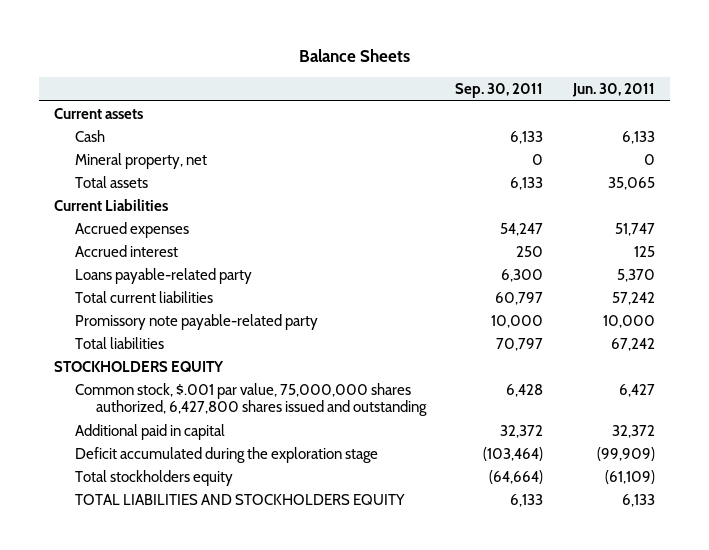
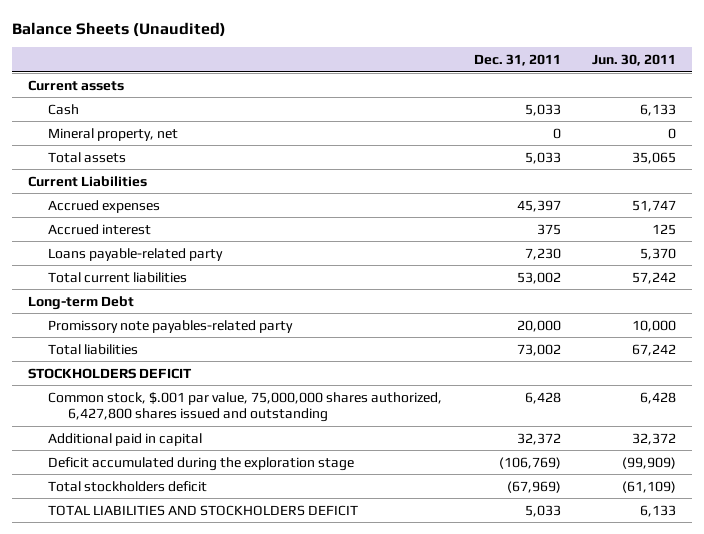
[298,49,410,63] Balance Sheets -> [11,21,226,37] Balance Sheets (Unaudited)
[455,83,544,99] Sep. 30, 2011 -> none
none -> [473,54,561,67] Dec. 31, 2011
none -> [27,295,134,310] Long-term Debt
[74,313,318,330] Promissory note payable-related party -> [48,319,294,333] Promissory note payables-related party
[54,360,225,372] STOCKHOLDERS EQUITY -> [27,367,192,379] STOCKHOLDERS DEFICIT
[619,383,656,397] 6,427 -> [640,391,677,404] 6,428
[74,469,233,486] Total stockholders equity -> [48,480,208,492] Total stockholders deficit
[74,493,405,505] TOTAL LIABILITIES AND STOCKHOLDERS EQUITY -> [48,504,359,516] TOTAL LIABILITIES AND STOCKHOLDERS DEFICIT

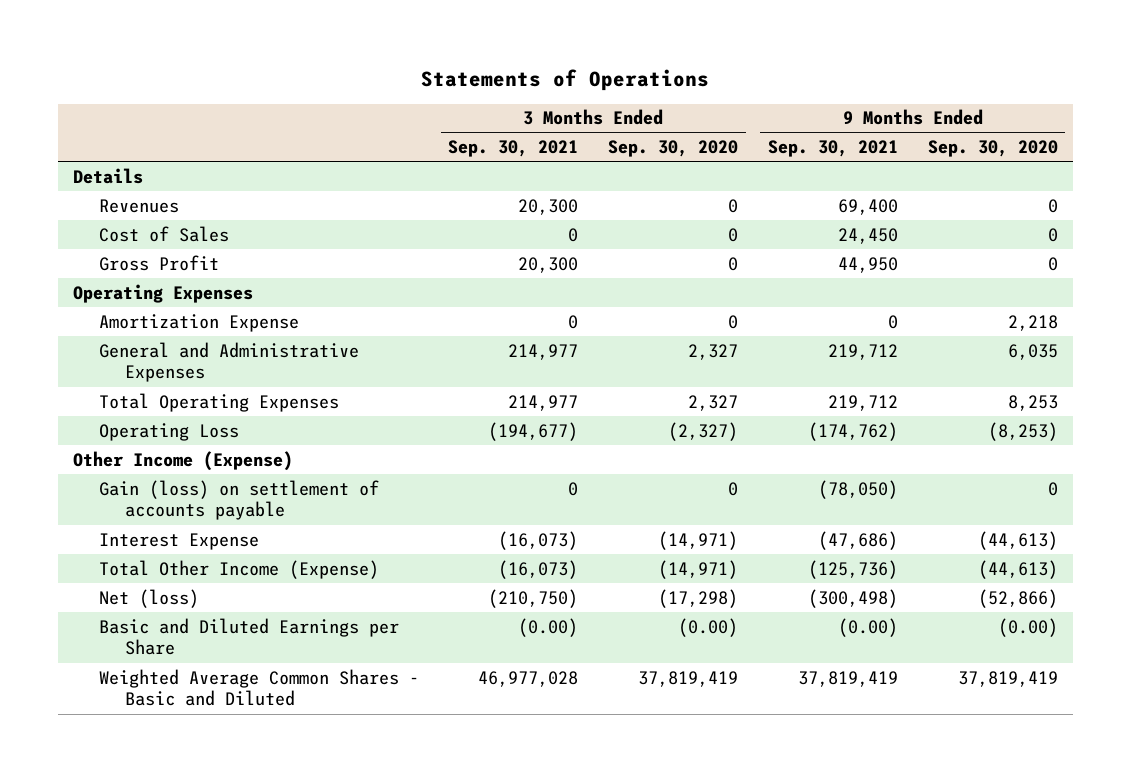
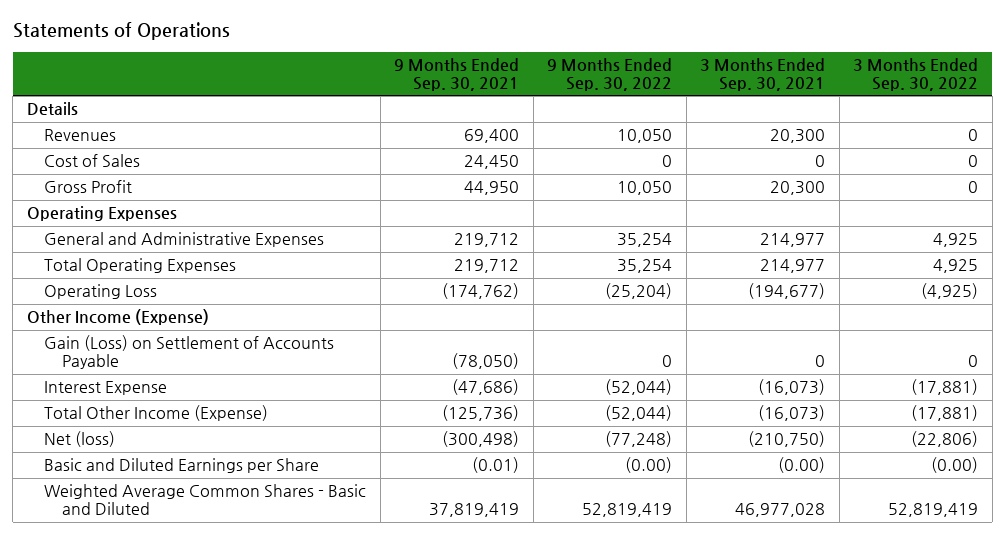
[608,140,739,158] Sep. 30, 2020 -> none
[927,140,1058,158] Sep. 30, 2020 -> none
none -> [547,57,673,91] 9 Months Ended Sep. 30, 2022
none -> [853,57,979,91] 3 Months Ended Sep. 30, 2022
[98,313,299,332] Amortization Expense -> none
[98,479,379,521] Gain (loss) on settlement of accounts payable -> [44,335,335,370] Gain (Loss) on Settlement of Accounts Payable
[837,617,898,637] (0.00) -> [472,457,520,474] (0.01)

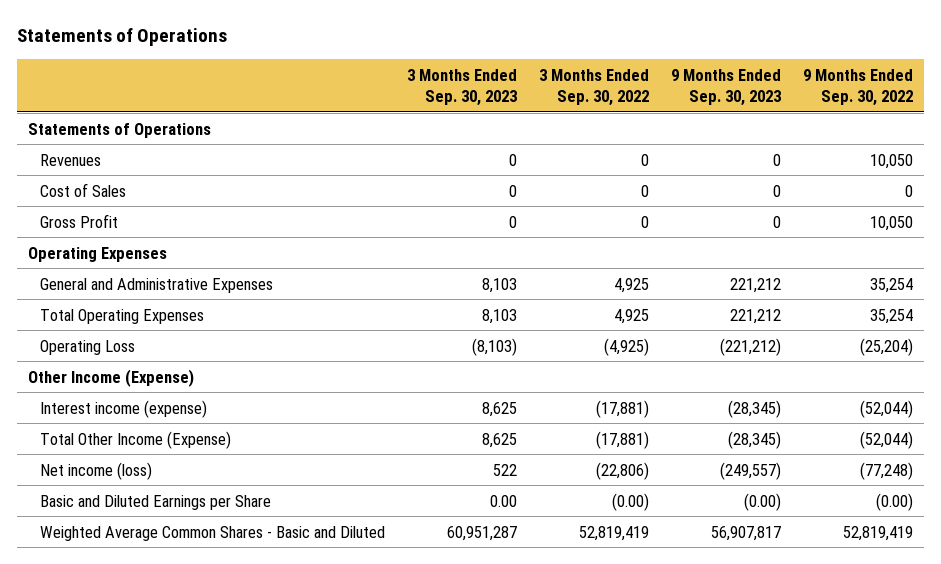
[394,57,520,91] 9 Months Ended Sep. 30, 2021 -> none
[700,57,826,91] 3 Months Ended Sep. 30, 2021 -> none
none -> [406,68,517,107] 3 Months Ended Sep. 30, 2023
none -> [671,68,782,107] 9 Months Ended Sep. 30, 2023
[26,102,78,116] Details -> none
none -> [27,122,211,138] Statements of Operations
[44,335,335,370] Gain (Loss) on Settlement of Accounts Payable -> none
[44,381,168,396] Interest Expense -> [39,399,207,418] Interest income (expense)
[44,431,116,448] Net (loss) -> [39,461,152,480] Net income (loss)

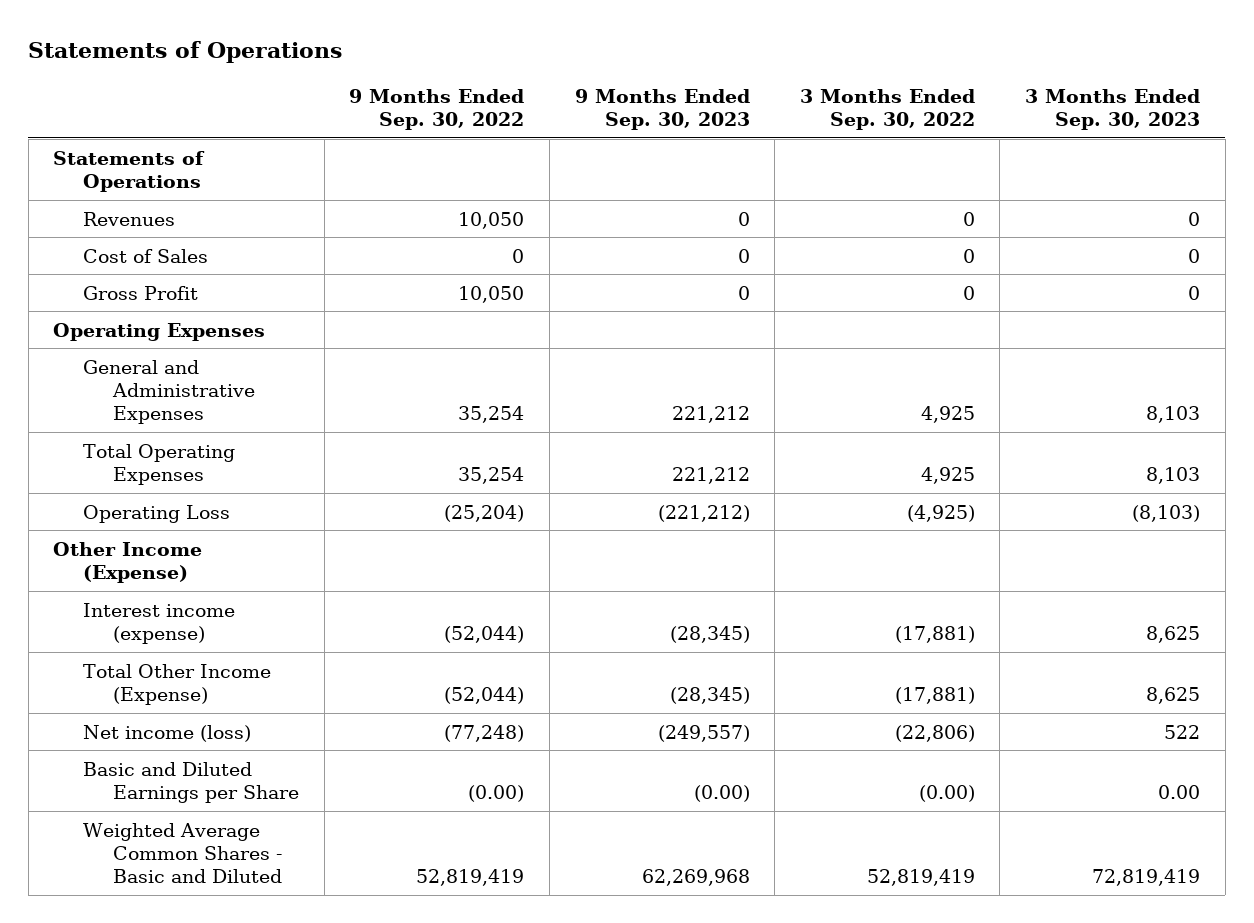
[446,525,517,541] 60,951,287 -> [1092,869,1201,887] 72,819,419
[711,525,782,541] 56,907,817 -> [641,869,750,887] 62,269,968

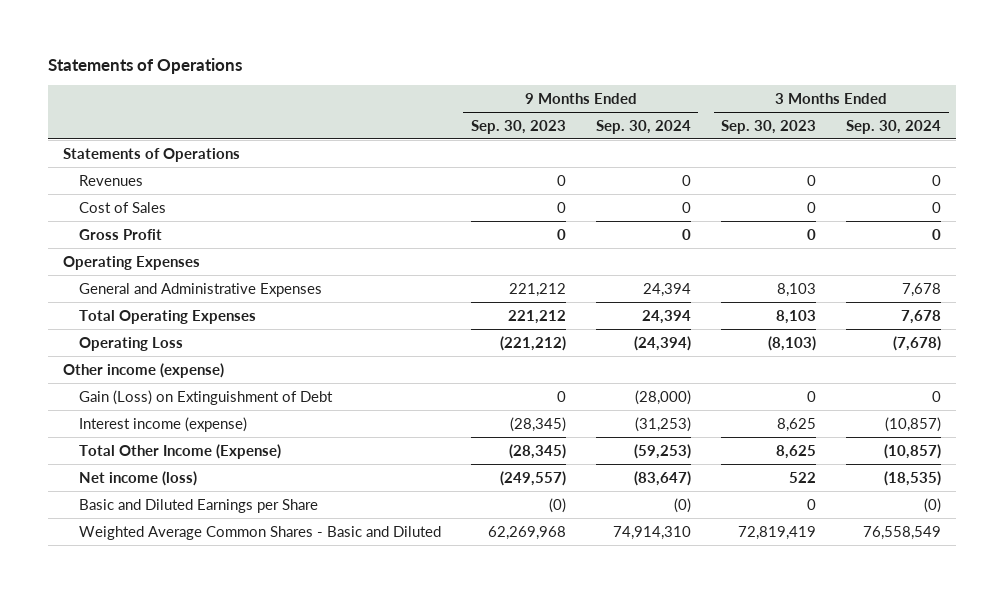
[349,88,525,131] 9 Months Ended Sep. 30, 2022 -> none
[799,88,975,131] 3 Months Ended Sep. 30, 2022 -> none
none -> [595,119,691,134] Sep. 30, 2024
none -> [846,119,942,134] Sep. 30, 2024
[53,541,203,584] Other Income (Expense) -> [62,362,224,378] Other income (expense)
none -> [78,389,333,405] Gain (Loss) on Extinguishment of Debt
[693,785,750,803] (0.00) -> [548,497,566,513] (0)
[1158,785,1201,800] 0.00 -> [807,498,817,510] 0

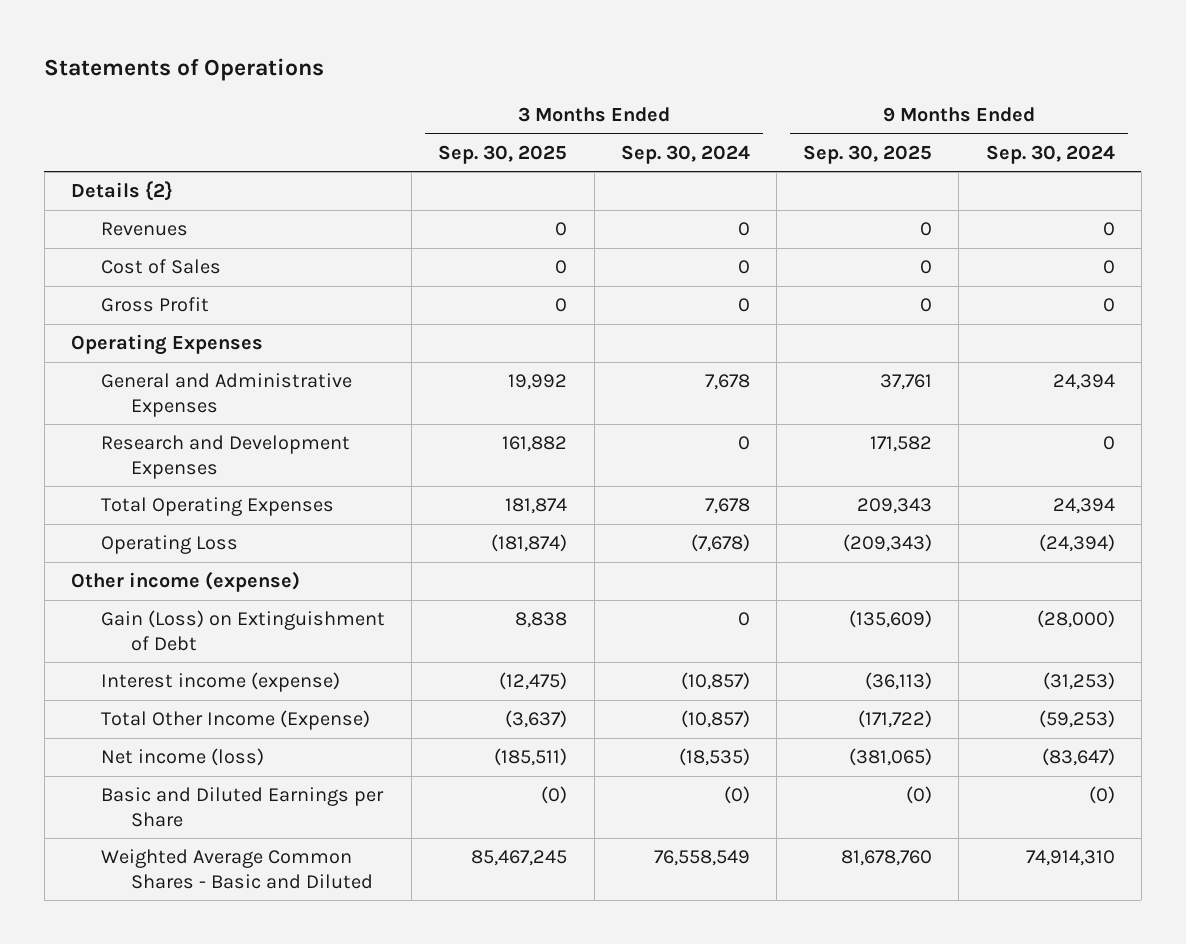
[470,119,566,134] Sep. 30, 2023 -> none
[721,119,817,134] Sep. 30, 2023 -> none
none -> [438,144,568,164] Sep. 30, 2025
none -> [803,144,933,164] Sep. 30, 2025
[62,147,240,162] Statements of Operations -> [70,181,173,202] Details {2}
none -> [101,435,351,479] Research and Development Expenses

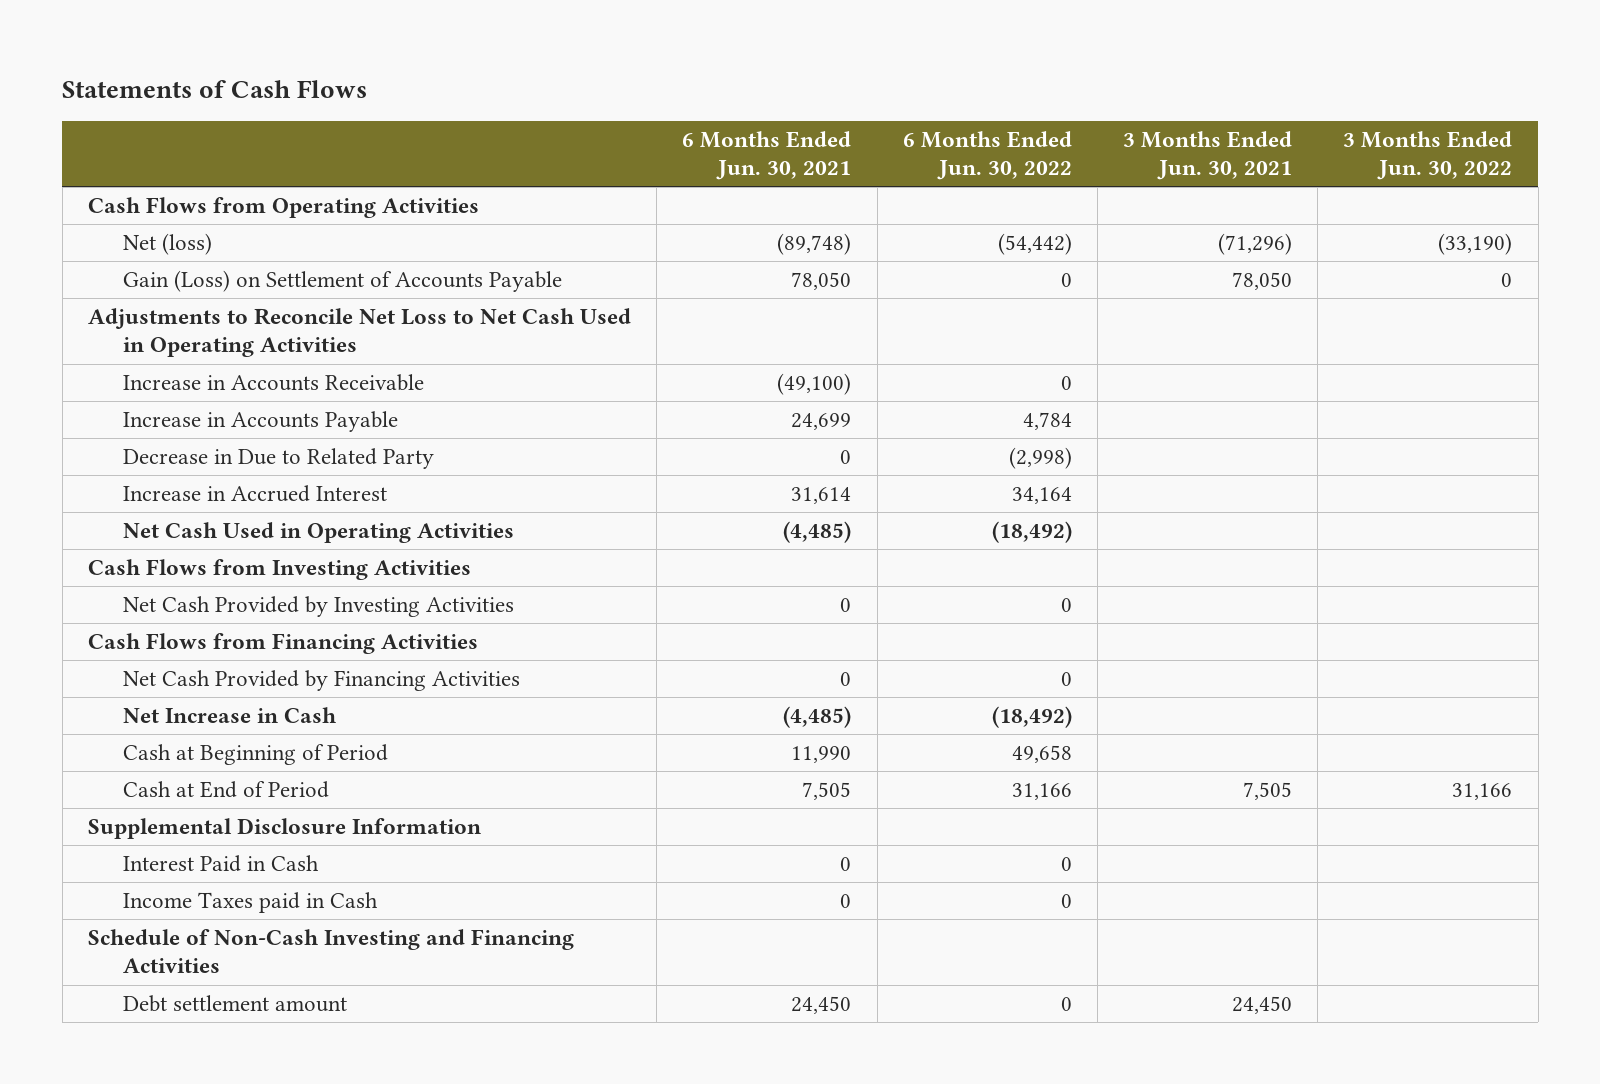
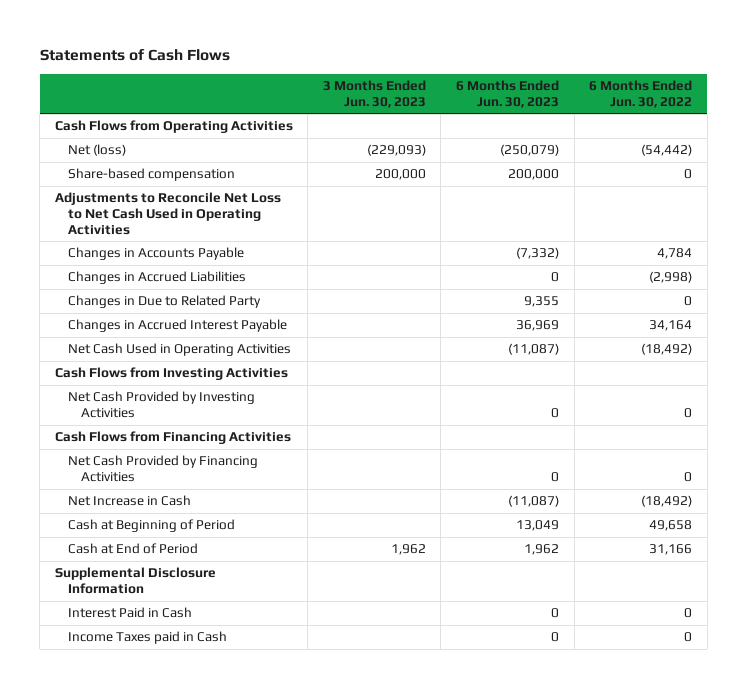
[682,130,852,181] 6 Months Ended Jun. 30, 2021 -> none
[1123,130,1293,181] 3 Months Ended Jun. 30, 2021 -> none
[1343,130,1513,181] 3 Months Ended Jun. 30, 2022 -> none
none -> [322,80,426,108] 3 Months Ended Jun. 30, 2023
none -> [455,80,559,108] 6 Months Ended Jun. 30, 2023
[122,270,562,293] Gain (Loss) on Settlement of Accounts Payable -> none
none -> [67,168,235,182] Share-based compensation
[122,374,424,392] Increase in Accounts Receivable -> none
[122,411,398,433] Increase in Accounts Payable -> [67,247,244,261] Changes in Accounts Payable
none -> [67,271,246,285] Changes in Accrued Liabilities
[122,448,434,470] Decrease in Due to Related Party -> [67,295,261,309] Changes in Due to Related Party
[1008,447,1072,470] (2,998) -> [684,296,693,307] 0
[122,485,387,503] Increase in Accrued Interest -> [67,319,287,333] Changes in Accrued Interest Payable
[88,929,575,974] Schedule of Non-Cash Investing and Financing Activities -> none
[122,995,347,1013] Debt settlement amount -> none

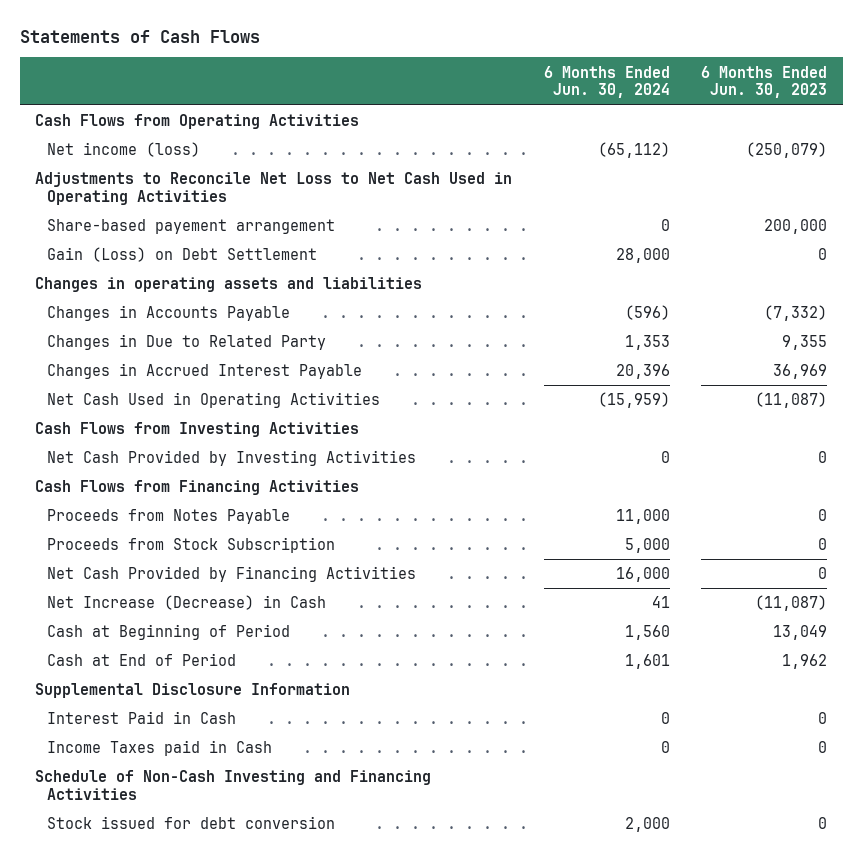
[322,80,426,108] 3 Months Ended Jun. 30, 2023 -> none
[589,80,693,108] 6 Months Ended Jun. 30, 2022 -> none
none -> [543,65,670,99] 6 Months Ended Jun. 30, 2024
[67,168,235,182] Share-based compensation -> none
[67,144,126,157] Net (loss) -> [47,142,201,158] Net income (loss)
none -> [47,219,336,235] Share-based payement arrangement
none -> [47,247,318,263] Gain (Loss) on Debt Settlement
none -> [35,277,423,293] Changes in operating assets and liabilities
[67,271,246,285] Changes in Accrued Liabilities -> none
none -> [47,509,291,525] Proceeds from Notes Payable
none -> [47,537,336,554] Proceeds from Stock Subscription
[67,495,191,507] Net Increase in Cash -> [47,595,327,611] Net Increase (Decrease) in Cash
none -> [35,770,432,800] Schedule of Non-Cash Investing and Financing Activities
none -> [47,816,336,830] Stock issued for debt conversion

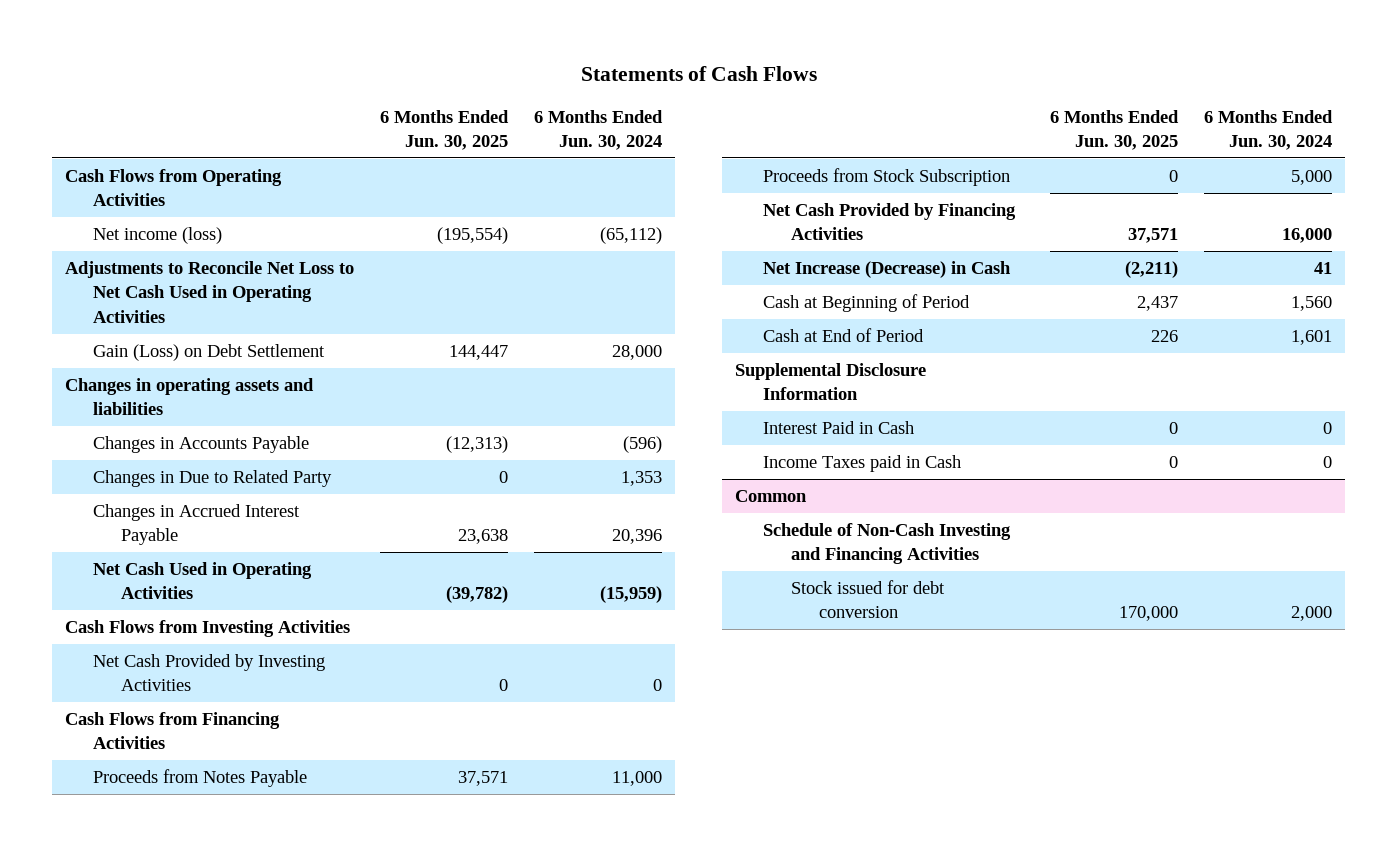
[700,65,827,99] 6 Months Ended Jun. 30, 2023 -> none
none -> [380,109,510,150] 6 Months Ended Jun. 30, 2025
[47,219,336,235] Share-based payement arrangement -> none
none -> [735,490,808,503] Common

